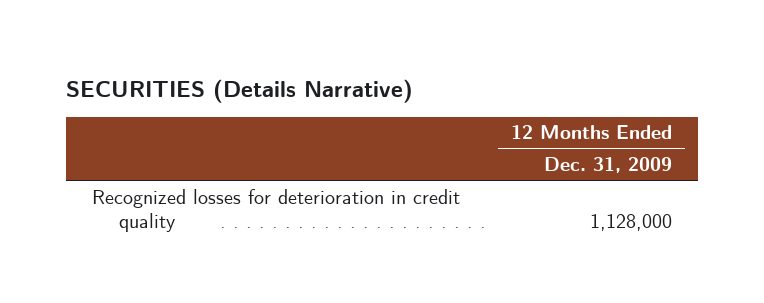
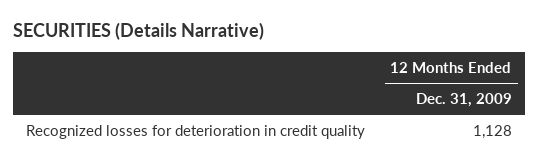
[590,213,673,231] 1,128,000 -> [472,125,512,140] 1,128

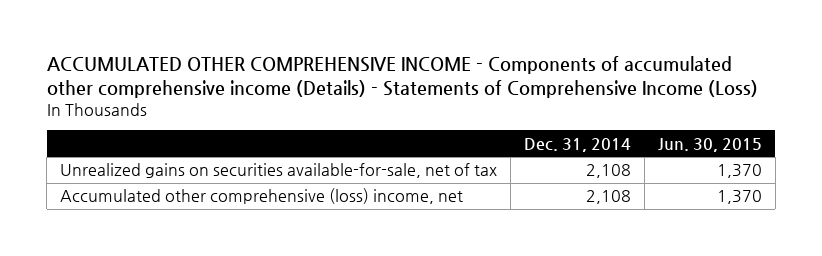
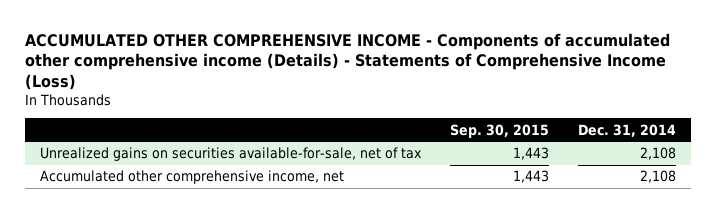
[657,137,762,152] Jun. 30, 2015 -> none
none -> [449,123,549,138] Sep. 30, 2015
[60,188,464,205] Accumulated other comprehensive (loss) income, net -> [39,170,344,185] Accumulated other comprehensive income, net

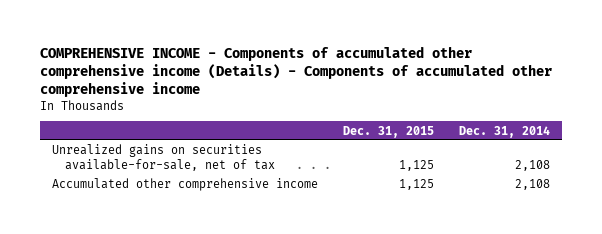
[24,32,670,91] ACCUMULATED OTHER COMPREHENSIVE INCOME - Components of accumulated other comprehensive income (Details) - Statements of Comprehensive Income (Loss) -> [39,45,552,97] COMPREHENSIVE INCOME - Components of accumulated other comprehensive income (Details) - Components of accumulated other comprehensive income
[449,123,549,138] Sep. 30, 2015 -> none
none -> [342,125,434,138] Dec. 31, 2015
[39,170,344,185] Accumulated other comprehensive income, net -> [52,178,319,192] Accumulated other comprehensive income

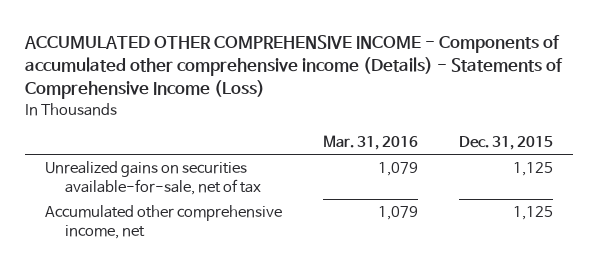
[39,45,552,97] COMPREHENSIVE INCOME - Components of accumulated other comprehensive income (Details) - Components of accumulated other comprehensive income -> [24,35,564,100] ACCUMULATED OTHER COMPREHENSIVE INCOME - Components of accumulated other comprehensive income (Details) - Statements of Comprehensive Income (Loss)
[458,125,550,138] Dec. 31, 2014 -> none
none -> [323,135,419,151] Mar. 31, 2016
[52,178,319,192] Accumulated other comprehensive income -> [45,204,283,240] Accumulated other comprehensive income, net

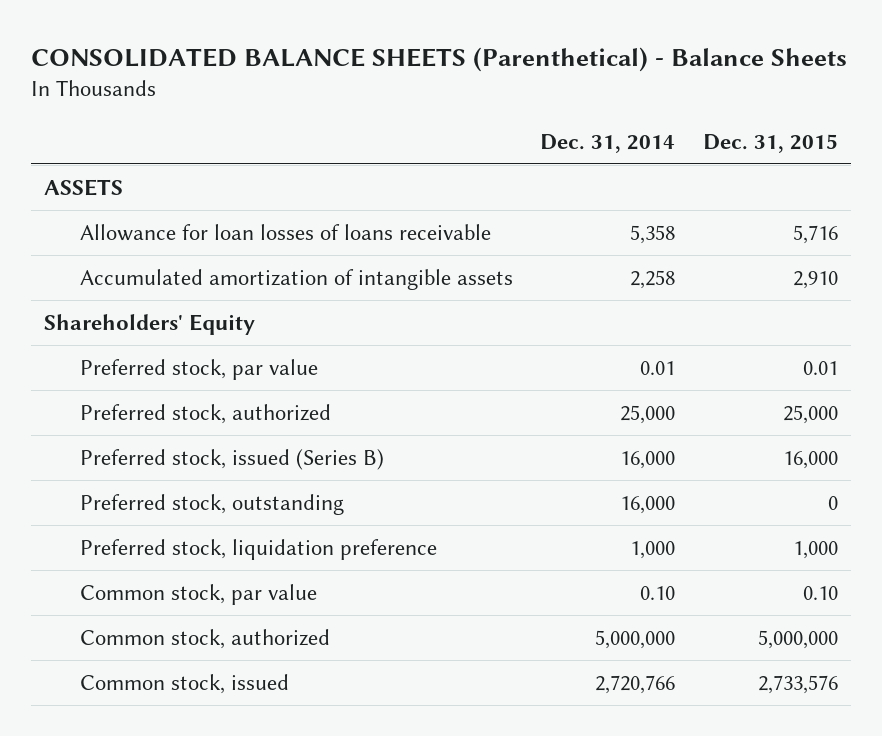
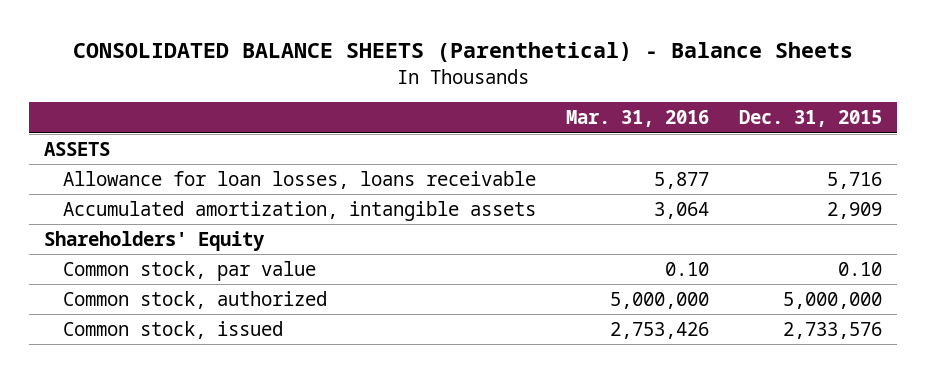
[540,133,676,153] Dec. 31, 2014 -> none
none -> [566,110,710,128] Mar. 31, 2016
[80,223,492,241] Allowance for loan losses of loans receivable -> [63,170,537,189] Allowance for loan losses, loans receivable
[80,268,514,290] Accumulated amortization of intangible assets -> [63,200,537,221] Accumulated amortization, intangible assets
[792,270,838,289] 2,910 -> [827,201,883,219] 2,909
[80,358,319,380] Preferred stock, par value -> none
[80,403,332,424] Preferred stock, authorized -> none
[80,448,385,470] Preferred stock, issued (Series B) -> none
[80,493,345,515] Preferred stock, outstanding -> none
[80,538,438,560] Preferred stock, liquidation preference -> none

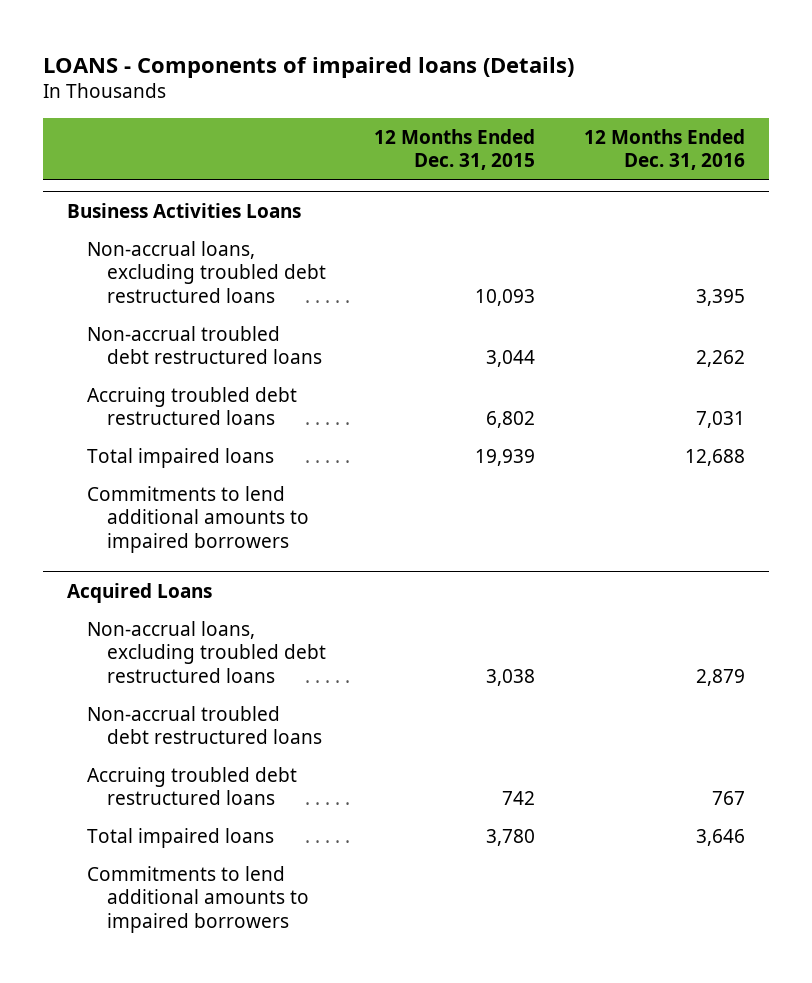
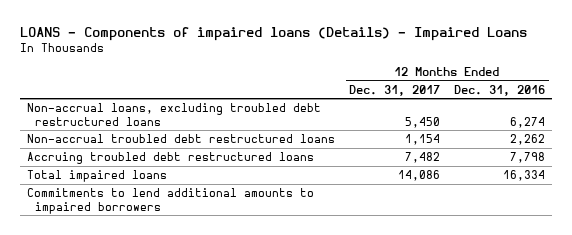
[42,56,574,78] LOANS - Components of impaired loans (Details) -> [19,27,527,42] LOANS - Components of impaired loans (Details) - Impaired Loans
[374,128,536,170] 12 Months Ended Dec. 31, 2015 -> none
none -> [349,84,441,96] Dec. 31, 2017
[66,202,301,218] Business Activities Loans -> none
[695,288,745,306] 3,395 -> [510,116,546,128] 6,274
[87,485,310,553] Commitments to lend additional amounts to impaired borrowers -> none
[66,582,212,603] Acquired Loans -> none
[87,620,327,683] Non-accrual loans, excluding troubled debt restructured loans -> none
[87,705,323,745] Non-accrual troubled debt restructured loans -> none
[87,766,298,806] Accruing troubled debt restructured loans -> none
[87,827,275,848] Total impaired loans -> none
[695,411,745,429] 7,031 -> [510,151,546,163] 7,798
[684,448,745,466] 12,688 -> [503,169,546,181] 16,334

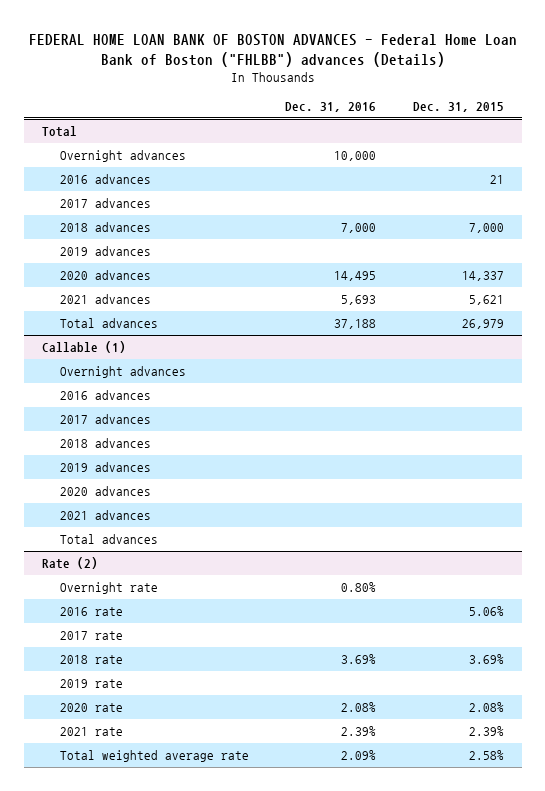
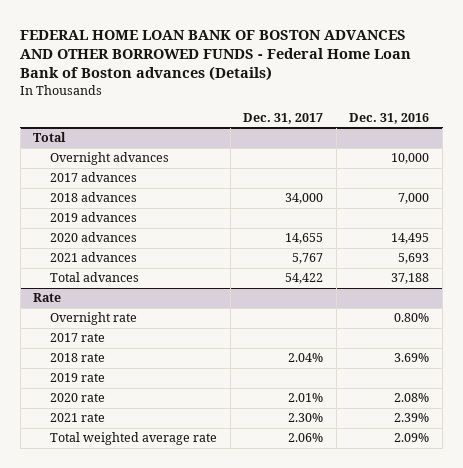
[28,33,517,67] FEDERAL HOME LOAN BANK OF BOSTON ADVANCES - Federal Home Loan Bank of Boston ("FHLBB") advances (Details) -> [20,29,412,82] FEDERAL HOME LOAN BANK OF BOSTON ADVANCES AND OTHER BORROWED FUNDS - Federal Home Loan Bank of Boston advances (Details)
[412,101,504,112] Dec. 31, 2015 -> none
none -> [243,113,324,125] Dec. 31, 2017
[60,173,152,184] 2016 advances -> none
[41,340,126,353] Callable (1) -> none
[60,365,187,378] Overnight advances -> none
[60,389,152,400] 2016 advances -> none
[60,413,152,424] 2017 advances -> none
[60,437,152,448] 2018 advances -> none
[60,461,152,472] 2019 advances -> none
[60,485,152,496] 2020 advances -> none
[60,509,152,520] 2021 advances -> none
[60,533,159,544] Total advances -> none
[41,556,98,569] Rate (2) -> [33,293,62,303] Rate
[60,606,124,616] 2016 rate -> none

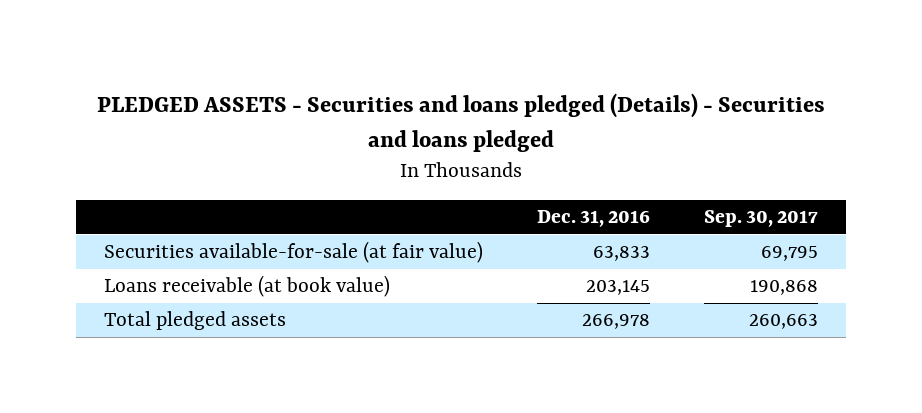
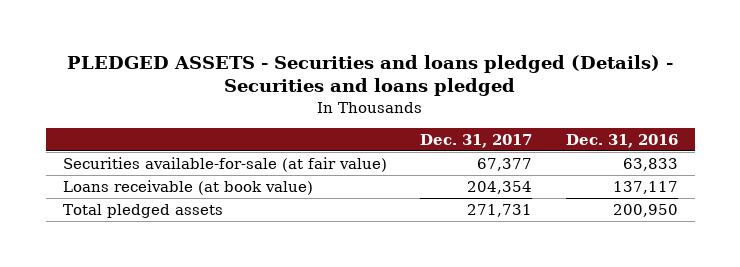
[704,210,819,228] Sep. 30, 2017 -> none
none -> [420,133,533,148] Dec. 31, 2017
[585,280,650,296] 203,145 -> [612,181,678,195] 137,117
[581,314,650,330] 266,978 -> [612,204,678,218] 200,950

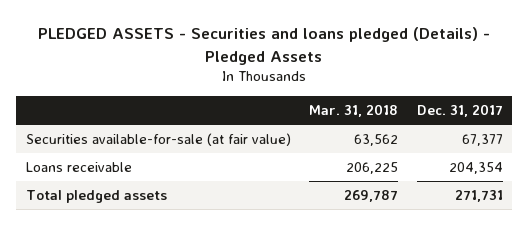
[67,55,674,97] PLEDGED ASSETS - Securities and loans pledged (Details) - Securities and loans pledged -> [38,26,491,65] PLEDGED ASSETS - Securities and loans pledged (Details) - Pledged Assets
[565,133,678,148] Dec. 31, 2016 -> none
none -> [309,103,399,117] Mar. 31, 2018
[62,180,313,196] Loans receivable (at book value) -> [25,162,132,173] Loans receivable

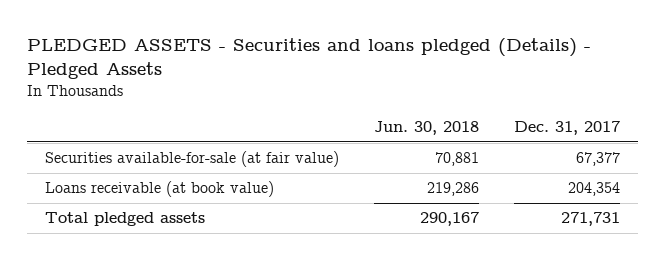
[309,103,399,117] Mar. 31, 2018 -> none
none -> [373,121,479,136] Jun. 30, 2018
[25,162,132,173] Loans receivable -> [44,181,274,198] Loans receivable (at book value)

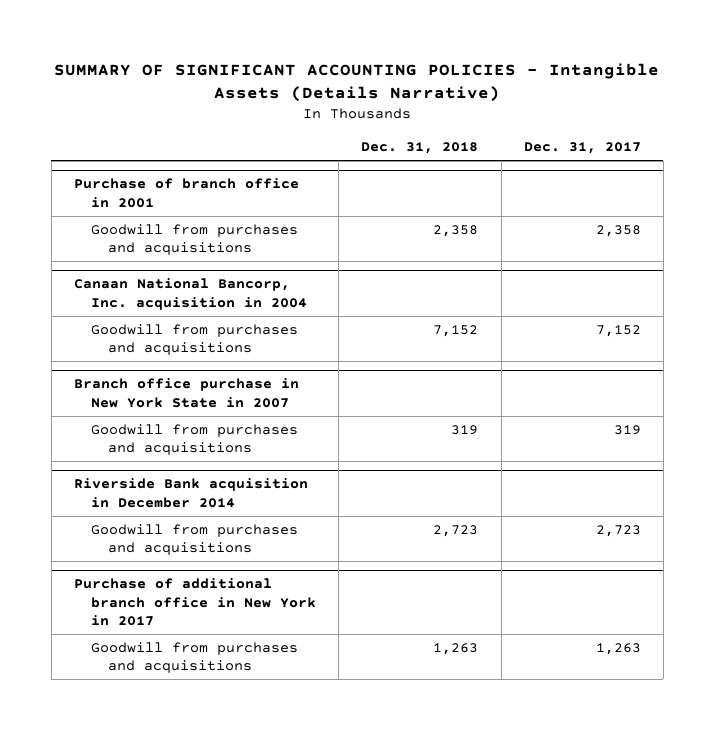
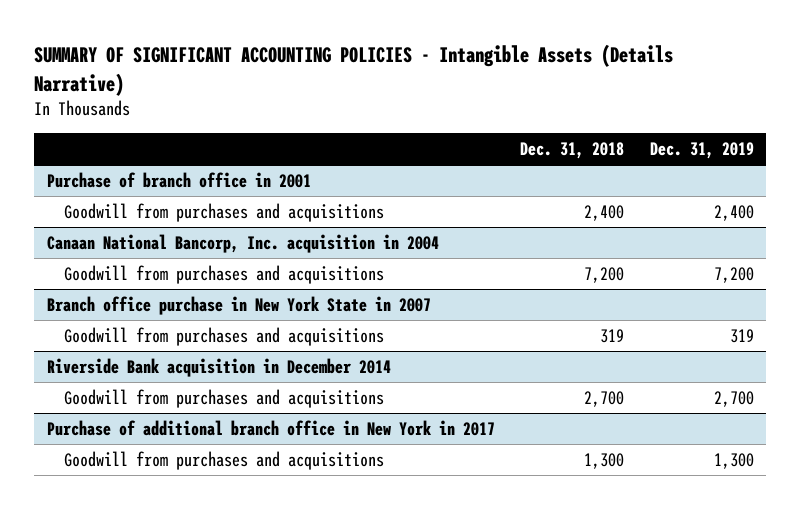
[523,142,641,155] Dec. 31, 2017 -> none
none -> [649,142,754,160] Dec. 31, 2019
[433,224,479,237] 2,358 -> [584,204,625,221] 2,400
[433,324,479,337] 7,152 -> [584,266,625,283] 7,200
[433,524,479,537] 2,723 -> [584,390,625,407] 2,700
[433,642,479,655] 1,263 -> [584,452,625,469] 1,300

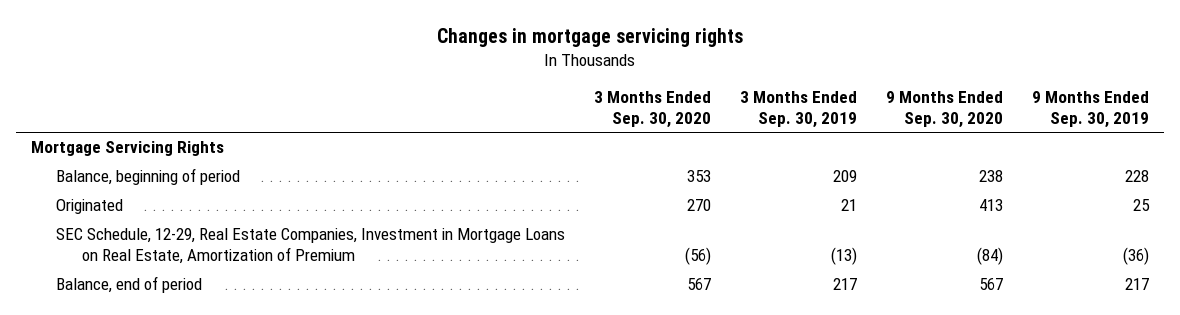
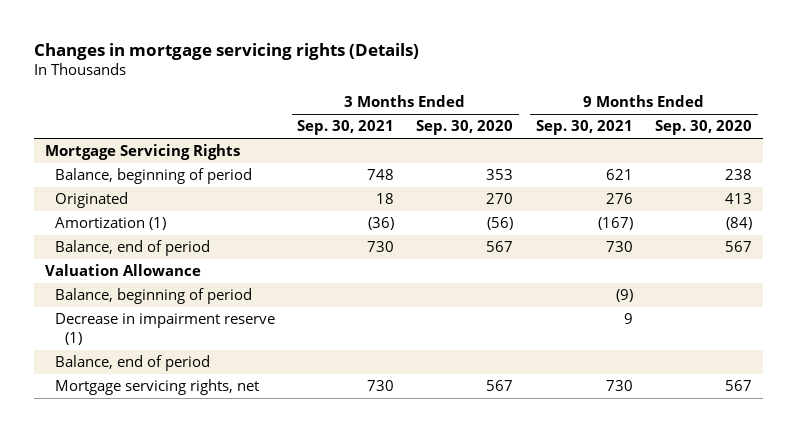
[437,27,744,47] Changes in mortgage servicing rights -> [33,42,419,60] Changes in mortgage servicing rights (Details)
[740,90,858,128] 3 Months Ended Sep. 30, 2019 -> none
[1032,90,1150,128] 9 Months Ended Sep. 30, 2019 -> none
none -> [297,120,395,136] Sep. 30, 2021
none -> [535,120,633,136] Sep. 30, 2021
[56,228,566,265] SEC Schedule, 12-29, Real Estate Companies, Investment in Mortgage Loans on Real Estate, Amortization of Premium -> [54,217,166,231] Amortization (1)
none -> [44,264,201,277] Valuation Allowance
none -> [54,288,252,305] Balance, beginning of period
none -> [54,313,275,345] Decrease in impairment reserve (1)
none -> [54,355,210,372] Balance, end of period
none -> [54,379,259,396] Mortgage servicing rights, net

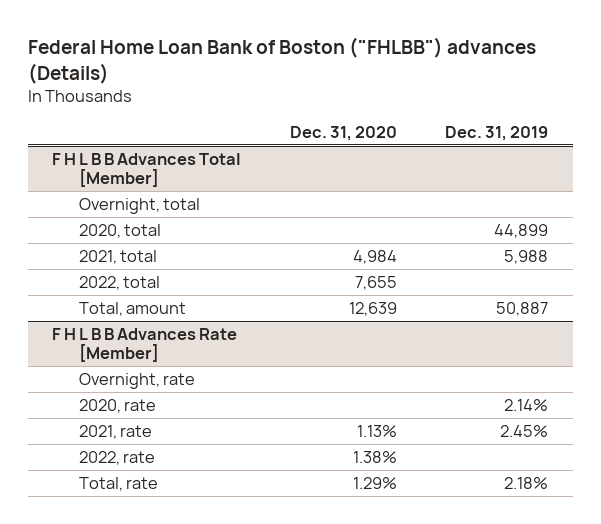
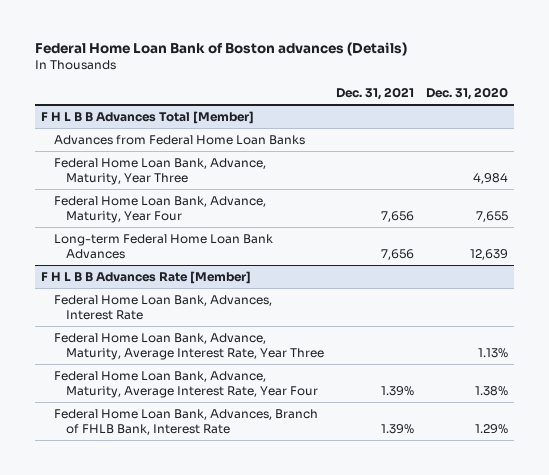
[28,37,537,84] Federal Home Loan Bank of Boston ("FHLBB") advances (Details) -> [34,42,407,57] Federal Home Loan Bank of Boston advances (Details)
[445,125,549,141] Dec. 31, 2019 -> none
none -> [336,86,415,100] Dec. 31, 2021
[78,223,161,238] 2020, total -> none
[78,197,200,214] Overnight, total -> [53,134,305,145] Advances from Federal Home Loan Banks
[78,249,157,264] 2021, total -> [53,157,266,186] Federal Home Loan Bank, Advance, Maturity, Year Three
[78,275,160,290] 2022, total -> [53,195,266,224] Federal Home Loan Bank, Advance, Maturity, Year Four
[78,301,186,316] Total, amount -> [53,233,273,260] Long-term Federal Home Loan Bank Advances
[78,398,156,413] 2020, rate -> none
[78,372,195,389] Overnight, rate -> [53,294,272,321] Federal Home Loan Bank, Advances, Interest Rate
[78,424,152,439] 2021, rate -> [53,332,325,361] Federal Home Loan Bank, Advance, Maturity, Average Interest Rate, Year Three
[78,450,155,465] 2022, rate -> [53,370,319,399] Federal Home Loan Bank, Advance, Maturity, Average Interest Rate, Year Four
[78,476,158,491] Total, rate -> [53,408,318,436] Federal Home Loan Bank, Advances, Branch of FHLB Bank, Interest Rate

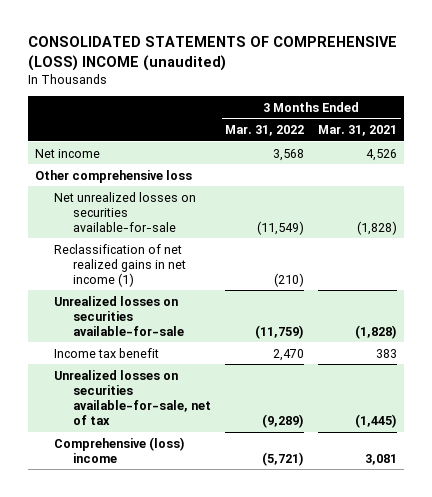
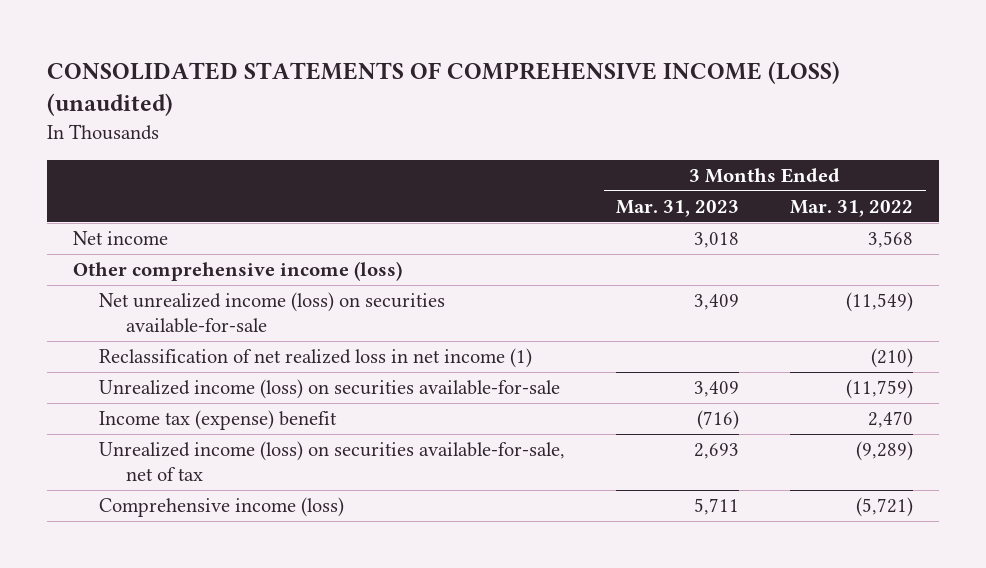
[27,36,397,71] CONSOLIDATED STATEMENTS OF COMPREHENSIVE (LOSS) INCOME (unaudited) -> [47,61,841,117] CONSOLIDATED STATEMENTS OF COMPREHENSIVE INCOME (LOSS) (unaudited)
[318,125,398,137] Mar. 31, 2021 -> none
none -> [616,200,740,218] Mar. 31, 2023
[35,169,193,183] Other comprehensive loss -> [72,261,402,282] Other comprehensive income (loss)
[53,191,196,232] Net unrealized losses on securities available-for-sale -> [99,292,446,334] Net unrealized income (loss) on securities available-for-sale
[53,243,186,287] Reclassification of net realized gains in net income (1) -> [99,348,533,369] Reclassification of net realized loss in net income (1)
[53,295,184,336] Unrealized losses on securities available-for-sale -> [99,379,561,400] Unrealized income (loss) on securities available-for-sale
[53,347,159,358] Income tax benefit -> [99,410,338,431] Income tax (expense) benefit
[53,369,211,425] Unrealized losses on securities available-for-sale, net of tax -> [99,441,566,482] Unrealized income (loss) on securities available-for-sale, net of tax
[53,436,185,463] Comprehensive (loss) income -> [99,497,345,518] Comprehensive income (loss)

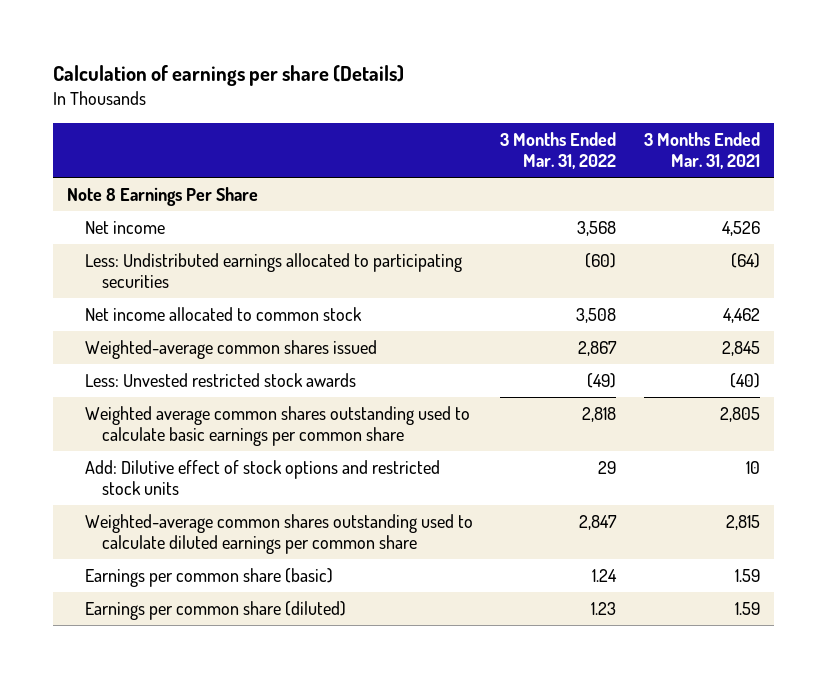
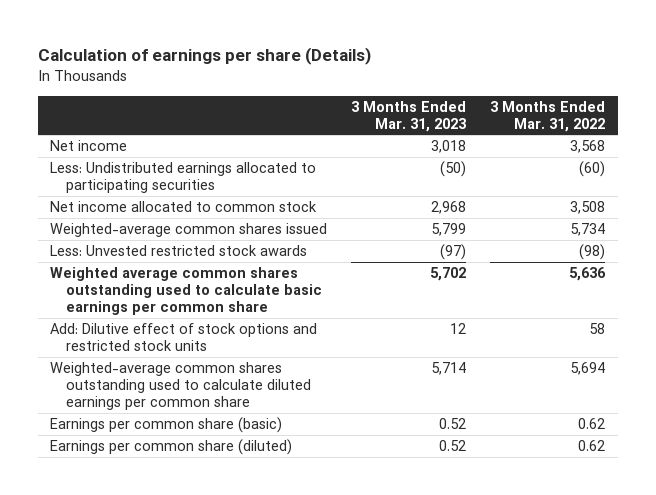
[644,131,761,170] 3 Months Ended Mar. 31, 2021 -> none
none -> [351,100,467,132] 3 Months Ended Mar. 31, 2023
[67,186,259,206] Note 8 Earnings Per Share -> none
[578,340,618,356] 2,867 -> [570,222,606,236] 5,734
[587,372,617,388] (49) -> [579,243,606,260] (98)
[582,406,617,422] 2,818 -> [569,266,607,281] 5,636
[598,460,617,474] 29 -> [589,322,606,334] 58
[579,514,618,530] 2,847 -> [570,361,606,375] 5,694
[592,568,618,582] 1.24 -> [578,417,606,429] 0.62
[591,601,617,615] 1.23 -> [578,439,606,451] 0.62

